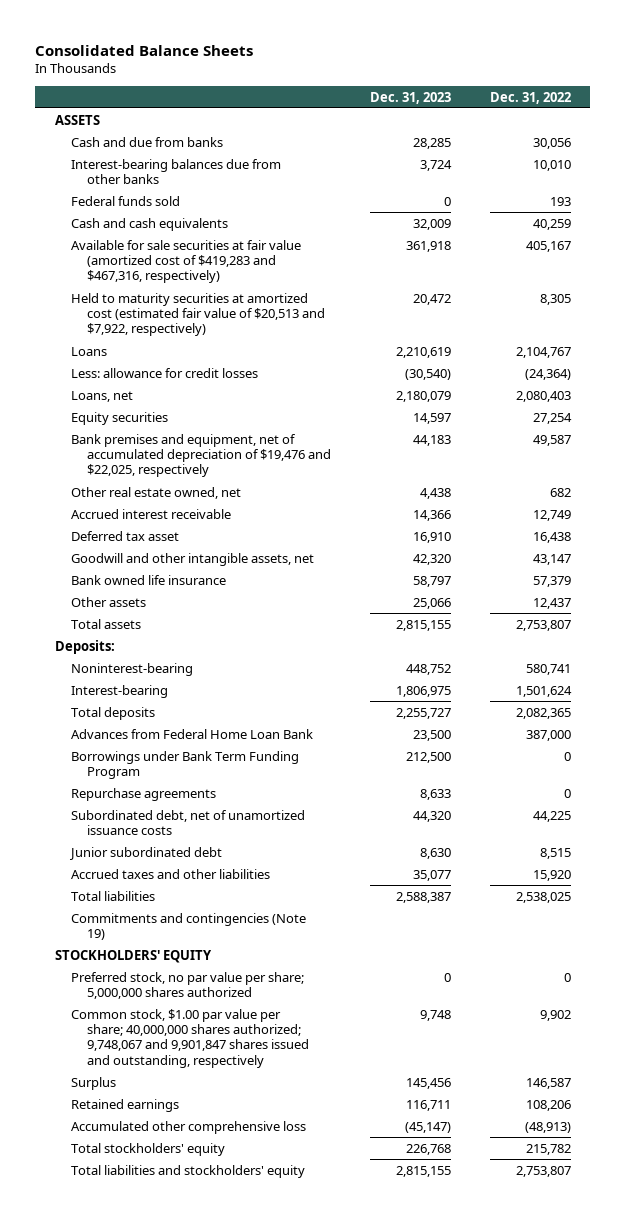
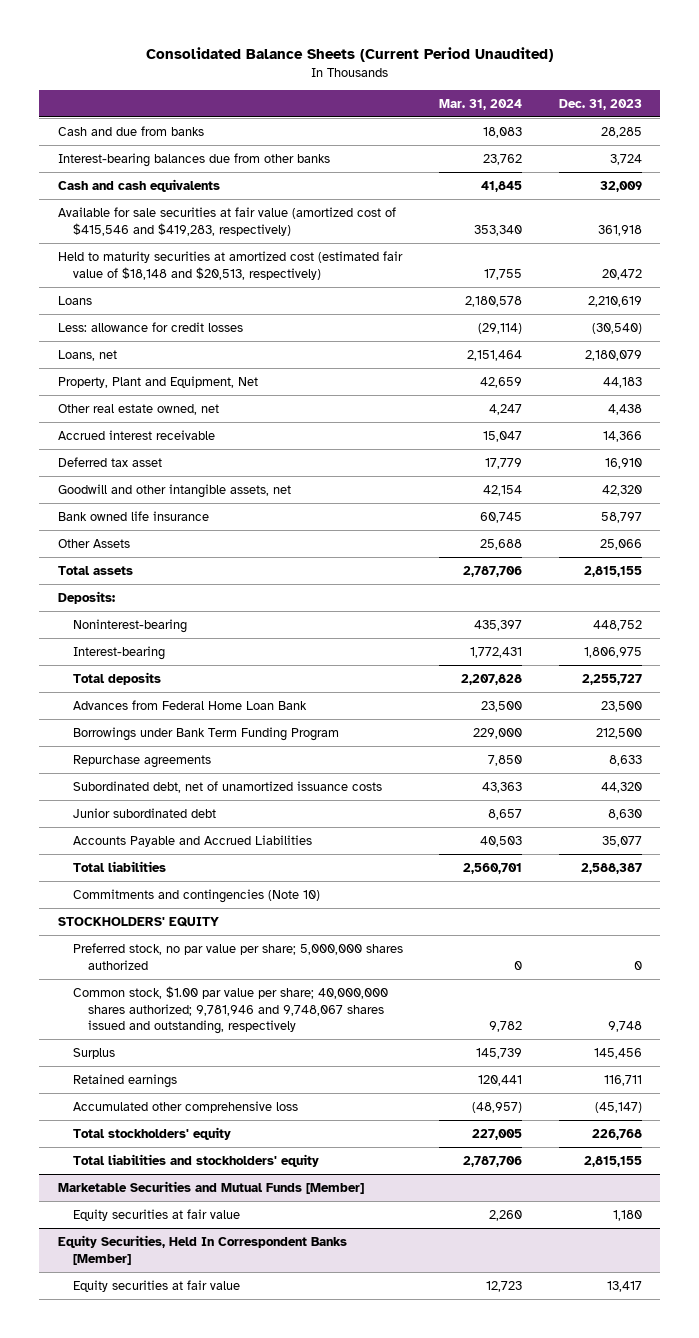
[35,44,254,56] Consolidated Balance Sheets -> [145,47,553,63] Consolidated Balance Sheets (Current Period Unaudited)
[489,91,571,104] Dec. 31, 2022 -> none
none -> [439,98,523,110] Mar. 31, 2024
[54,114,100,125] ASSETS -> none
[70,195,180,206] Federal funds sold -> none
[70,239,301,284] Available for sale securities at fair value (amortized cost of $419,283 and $467,316, respectively) -> [57,206,396,236] Available for sale securities at fair value (amortized cost of $415,546 and $419,283, respectively)
[70,292,325,337] Held to maturity securities at amortized cost (estimated fair value of $20,513 and $7,922, respectively) -> [57,250,403,280] Held to maturity securities at amortized cost (estimated fair value of $18,148 and $20,513, respectively)
[70,411,168,425] Equity securities -> none
[70,433,331,478] Bank premises and equipment, net of accumulated depreciation of $19,476 and $22,025, respectively -> [57,375,258,388] Property, Plant and Equipment, Net
[70,596,146,607] Other assets -> [57,538,130,548] Other Assets
[70,868,270,879] Accrued taxes and other liabilities -> [72,834,312,847] Accounts Payable and Accrued Liabilities
[70,912,306,940] Commitments and contingencies (Note 19) -> [72,888,320,903] Commitments and contingencies (Note 10)
[70,1008,309,1068] Common stock, $1.00 par value per share; 40,000,000 shares authorized; 9,748,067 and 9,901,847 shares issued and outstanding, respectively -> [72,985,388,1035] Common stock, $1.00 par value per share; 40,000,000 shares authorized; 9,781,946 and 9,748,067 shares issued and outstanding, respectively
none -> [57,1180,364,1194] Marketable Securities and Mutual Funds [Member]
none -> [72,1208,240,1221] Equity securities at fair value
none -> [57,1234,347,1265] Equity Securities, Held In Correspondent Banks [Member]
none -> [72,1279,240,1292] Equity securities at fair value

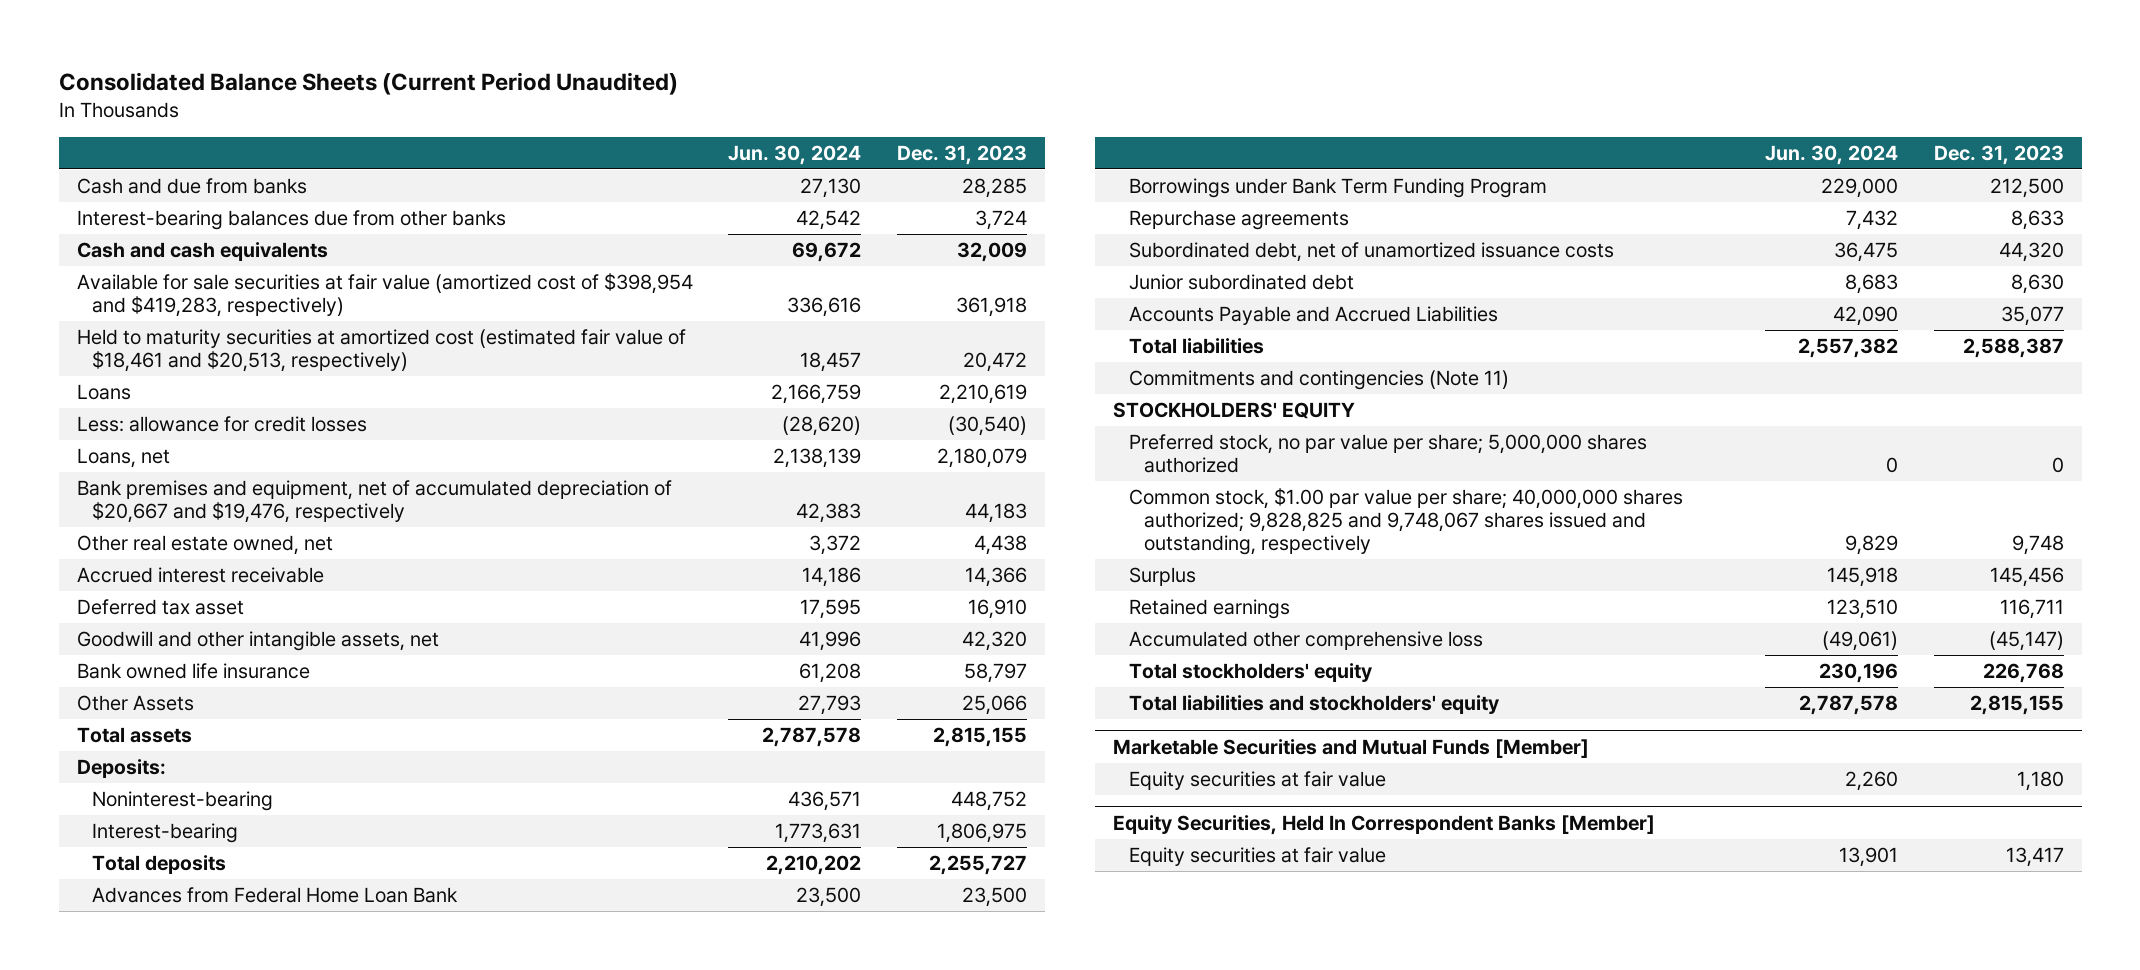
[439,98,523,110] Mar. 31, 2024 -> none
none -> [728,144,862,165] Jun. 30, 2024
[57,206,396,236] Available for sale securities at fair value (amortized cost of $415,546 and $419,283, respectively) -> [76,273,693,318] Available for sale securities at fair value (amortized cost of $398,954 and $419,283, respectively)
[57,250,403,280] Held to maturity securities at amortized cost (estimated fair value of $18,148 and $20,513, respectively) -> [76,329,686,373] Held to maturity securities at amortized cost (estimated fair value of $18,461 and $20,513, respectively)
[57,375,258,388] Property, Plant and Equipment, Net -> [76,480,672,524] Bank premises and equipment, net of accumulated depreciation of $20,667 and $19,476, respectively
[72,888,320,903] Commitments and contingencies (Note 10) -> [1128,370,1509,391] Commitments and contingencies (Note 11)
[72,985,388,1035] Common stock, $1.00 par value per share; 40,000,000 shares authorized; 9,781,946 and 9,748,067 shares issued and outstanding, respectively -> [1128,488,1683,556] Common stock, $1.00 par value per share; 40,000,000 shares authorized; 9,828,825 and 9,748,067 shares issued and outstanding, respectively

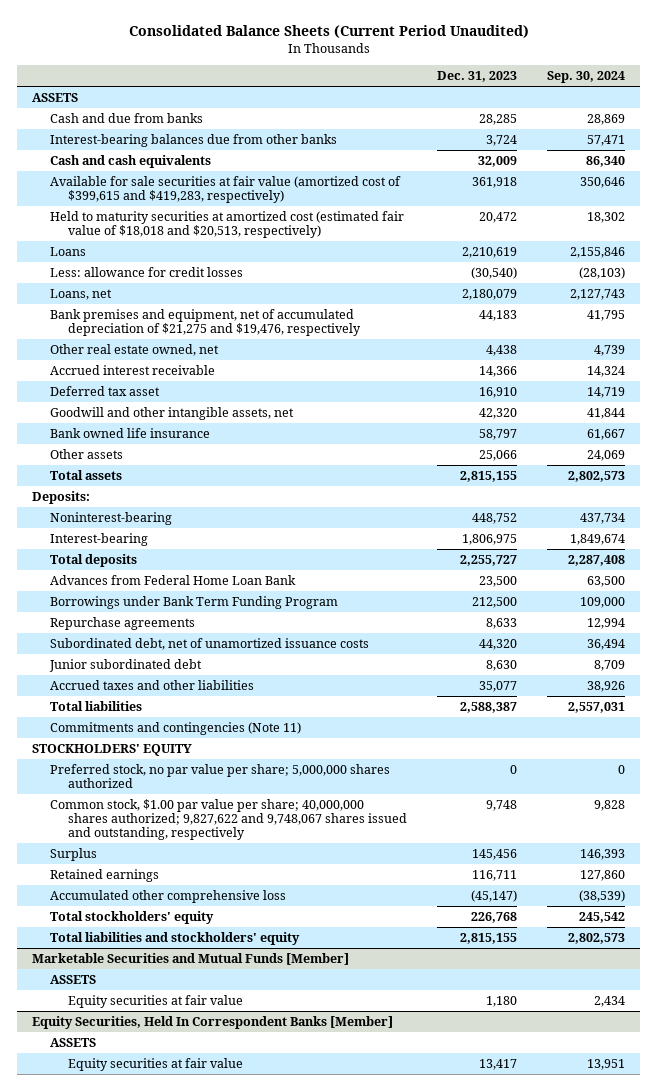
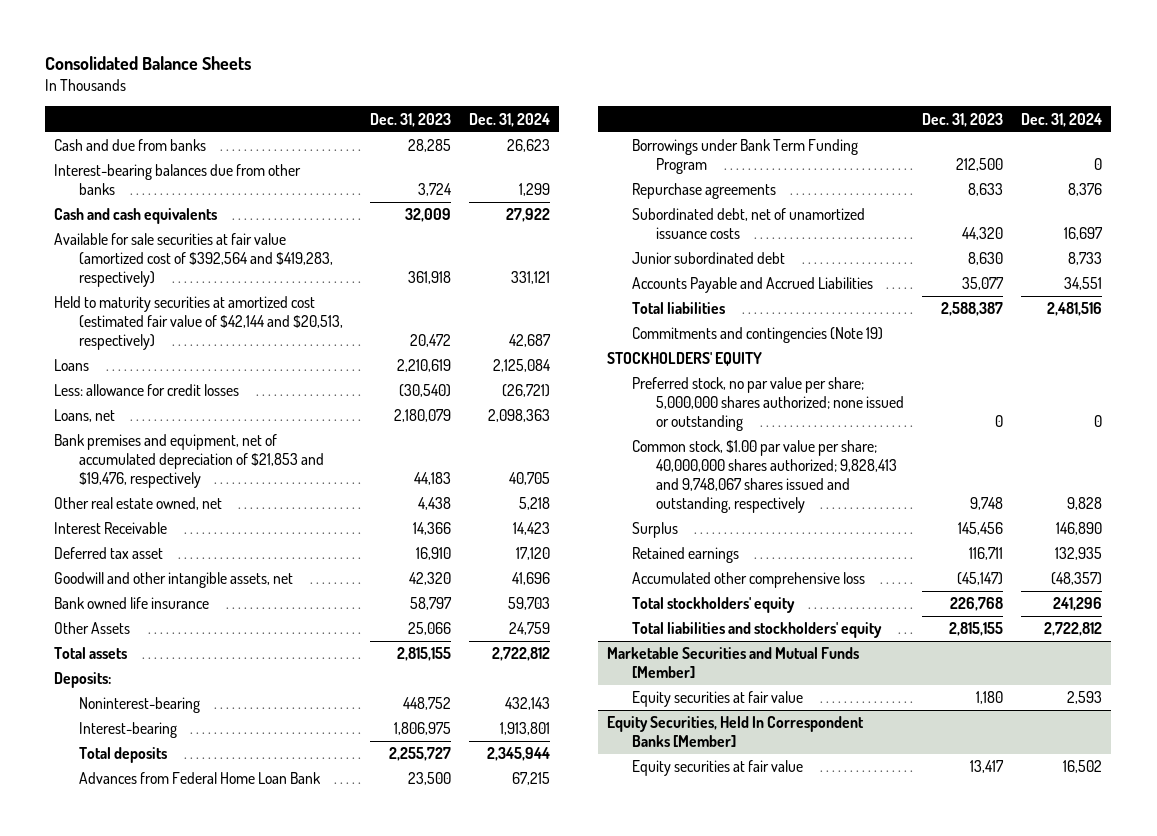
[128,25,529,39] Consolidated Balance Sheets (Current Period Unaudited) -> [45,55,252,70] Consolidated Balance Sheets
[547,71,626,84] Sep. 30, 2024 -> none
none -> [468,112,550,127] Dec. 31, 2024
[32,92,79,102] ASSETS -> none
[50,175,402,204] Available for sale securities at fair value (amortized cost of $399,615 and $419,283, respectively) -> [54,233,334,288] Available for sale securities at fair value (amortized cost of $392,564 and $419,283, respectively)
[50,210,405,239] Held to maturity securities at amortized cost (estimated fair value of $18,018 and $20,513, respectively) -> [54,296,344,351] Held to maturity securities at amortized cost (estimated fair value of $42,144 and $20,513, respectively)
[50,308,362,337] Bank premises and equipment, net of accumulated depreciation of $21,275 and $19,476, respectively -> [54,434,325,489] Bank premises and equipment, net of accumulated depreciation of $21,853 and $19,476, respectively
[50,364,216,375] Accrued interest receivable -> [54,522,168,535] Interest Receivable
[50,448,124,459] Other assets -> [54,622,131,635] Other Assets
[50,679,255,690] Accrued taxes and other liabilities -> [631,277,873,294] Accounts Payable and Accrued Liabilities
[50,721,302,735] Commitments and contingencies (Note 11) -> [631,327,883,344] Commitments and contingencies (Note 19)
[50,763,391,789] Preferred stock, no par value per share; 5,000,000 shares authorized -> [631,377,905,432] Preferred stock, no par value per share; 5,000,000 shares authorized; none issued or outstanding
[50,798,408,841] Common stock, $1.00 par value per share; 40,000,000 shares authorized; 9,827,622 and 9,748,067 shares issued and outstanding, respectively -> [631,440,898,514] Common stock, $1.00 par value per share; 40,000,000 shares authorized; 9,828,413 and 9,748,067 shares issued and outstanding, respectively
[50,974,97,984] ASSETS -> none
[50,1037,97,1047] ASSETS -> none

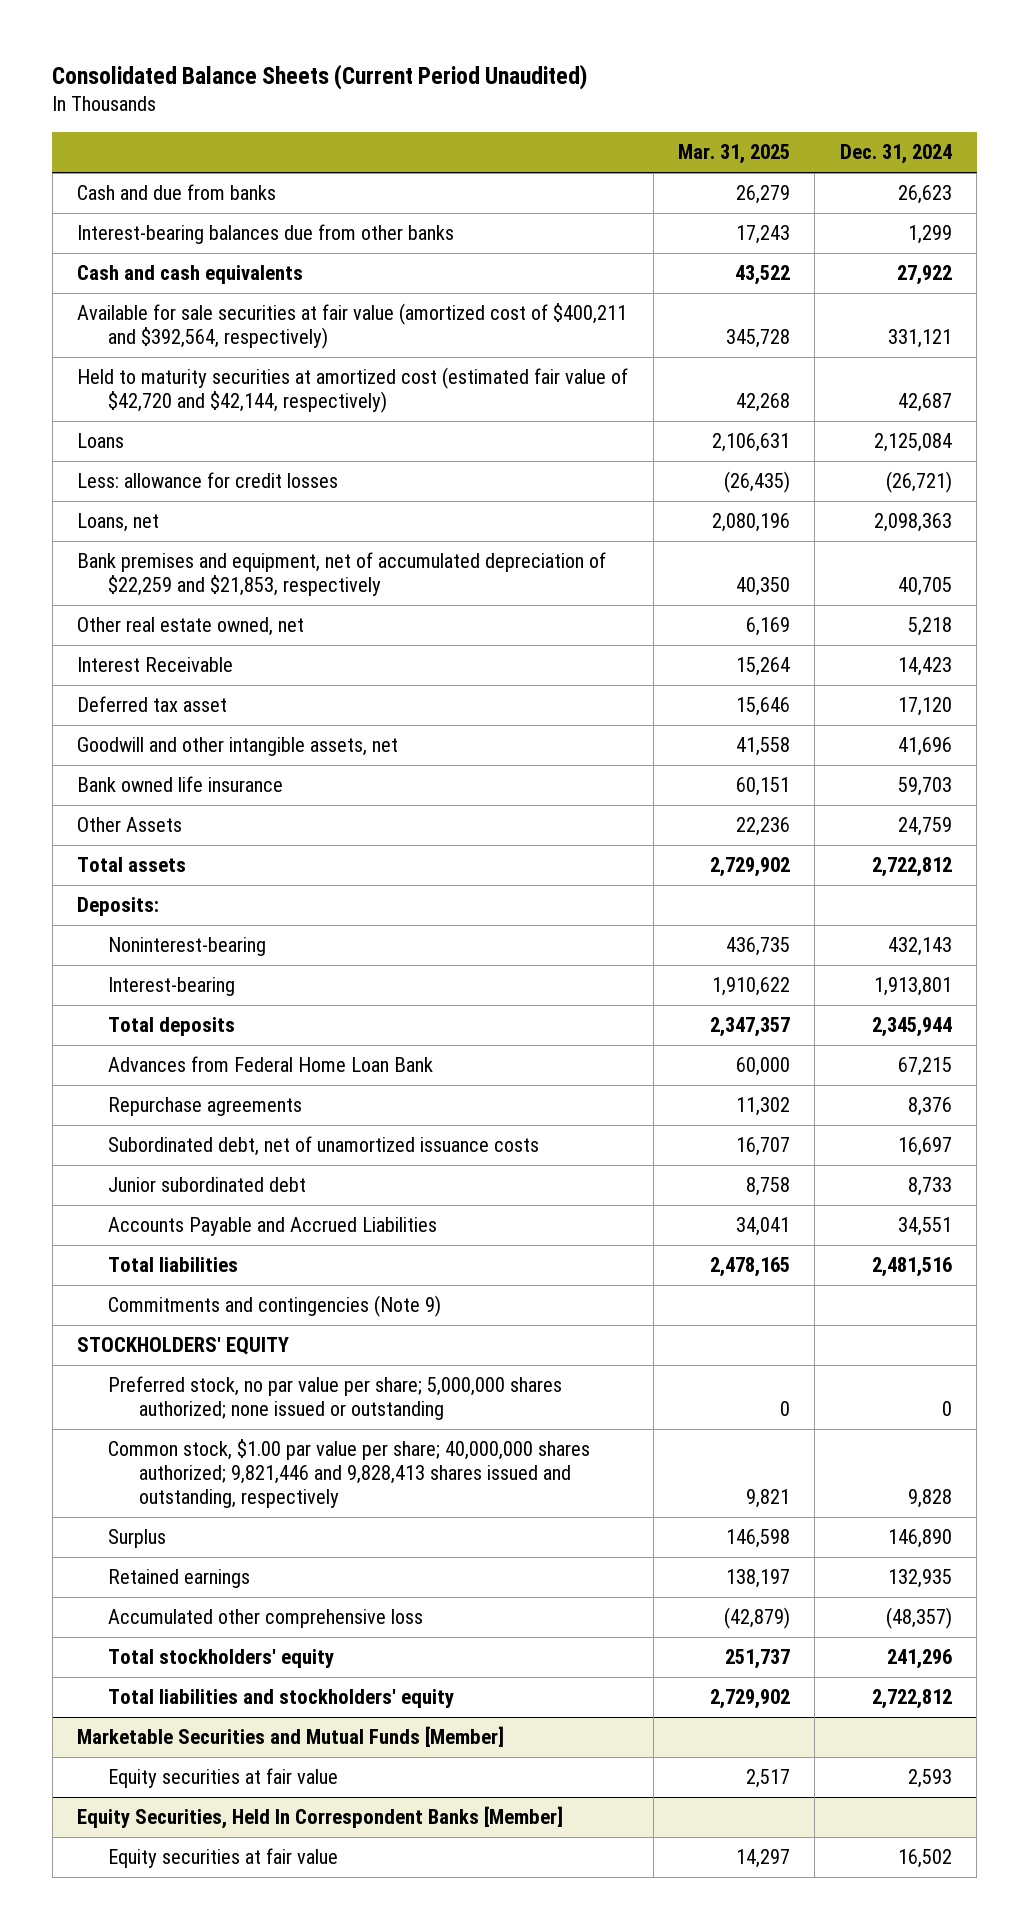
[45,55,252,70] Consolidated Balance Sheets -> [52,63,588,90] Consolidated Balance Sheets (Current Period Unaudited)
[369,112,451,127] Dec. 31, 2023 -> none
none -> [677,144,790,165] Mar. 31, 2025
[54,233,334,288] Available for sale securities at fair value (amortized cost of $392,564 and $419,283, respectively) -> [77,303,628,350] Available for sale securities at fair value (amortized cost of $400,211 and $392,564, respectively)
[54,296,344,351] Held to maturity securities at amortized cost (estimated fair value of $42,144 and $20,513, respectively) -> [77,367,629,414] Held to maturity securities at amortized cost (estimated fair value of $42,720 and $42,144, respectively)
[54,434,325,489] Bank premises and equipment, net of accumulated depreciation of $21,853 and $19,476, respectively -> [77,552,607,597] Bank premises and equipment, net of accumulated depreciation of $22,259 and $21,853, respectively
[631,139,858,175] Borrowings under Bank Term Funding Program -> none
[631,327,883,344] Commitments and contingencies (Note 19) -> [107,1295,441,1318] Commitments and contingencies (Note 9)
[631,440,898,514] Common stock, $1.00 par value per share; 40,000,000 shares authorized; 9,828,413 and 9,748,067 shares issued and outstanding, respectively -> [107,1439,590,1509] Common stock, $1.00 par value per share; 40,000,000 shares authorized; 9,821,446 and 9,828,413 shares issued and outstanding, respectively

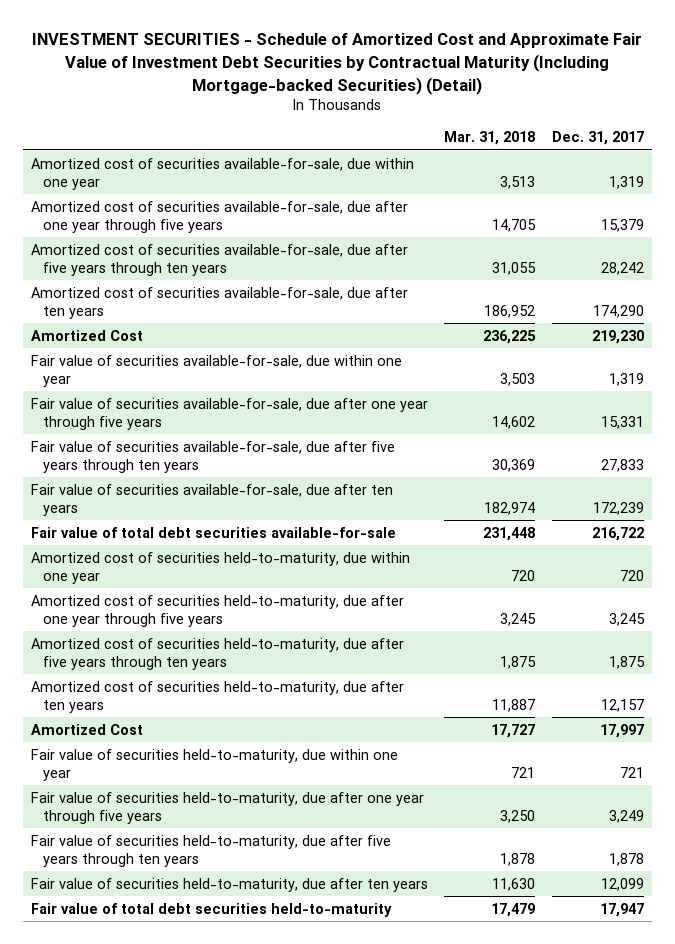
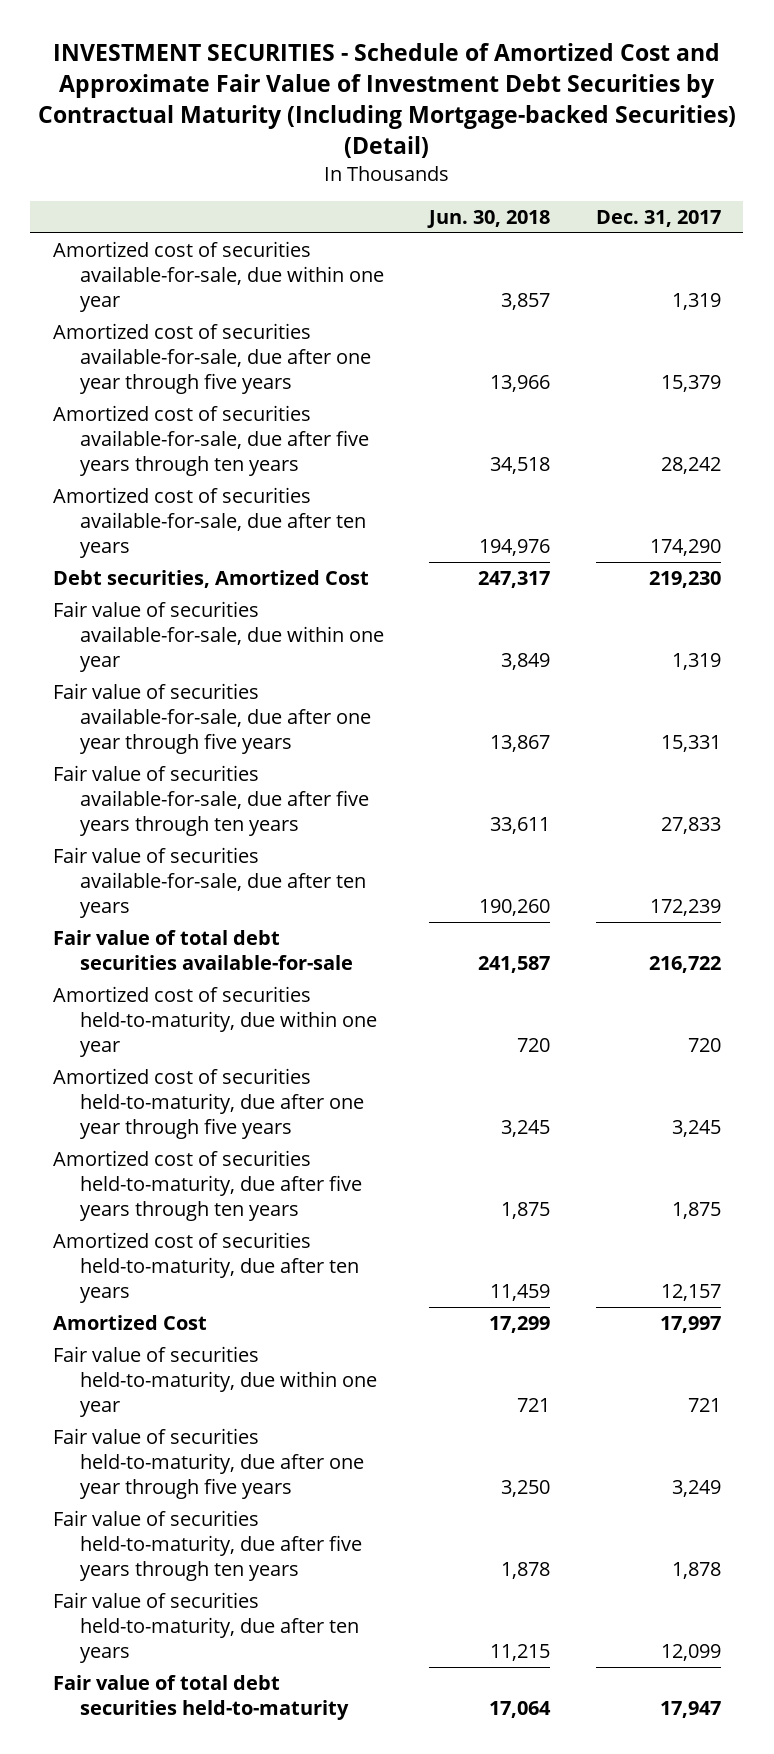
[444,131,536,146] Mar. 31, 2018 -> none
none -> [427,209,551,228] Jun. 30, 2018
[31,329,144,341] Amortized Cost -> [52,570,369,589] Debt securities, Amortized Cost

